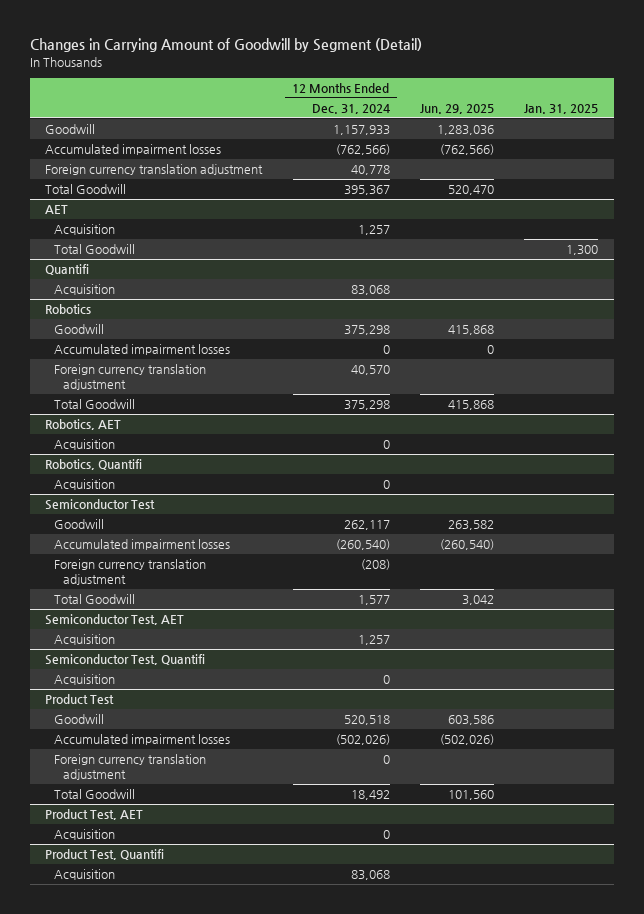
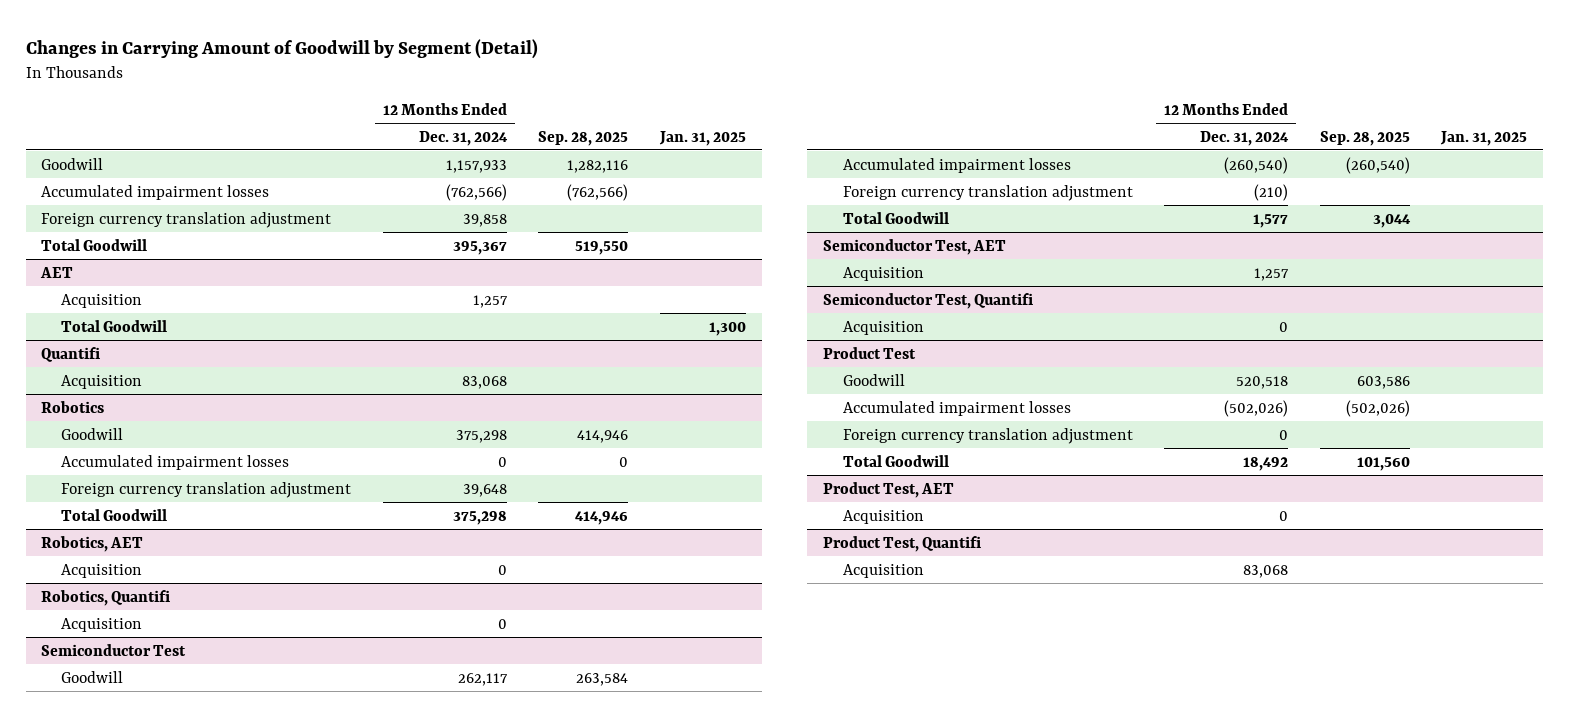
[420,104,495,115] Jun. 29, 2025 -> none
none -> [538,130,629,146] Sep. 28, 2025
[350,165,390,176] 40,778 -> [462,213,507,227] 39,858
[350,365,390,376] 40,570 -> [462,483,507,497] 39,648
[360,559,390,571] (208) -> [1254,183,1289,201] (210)

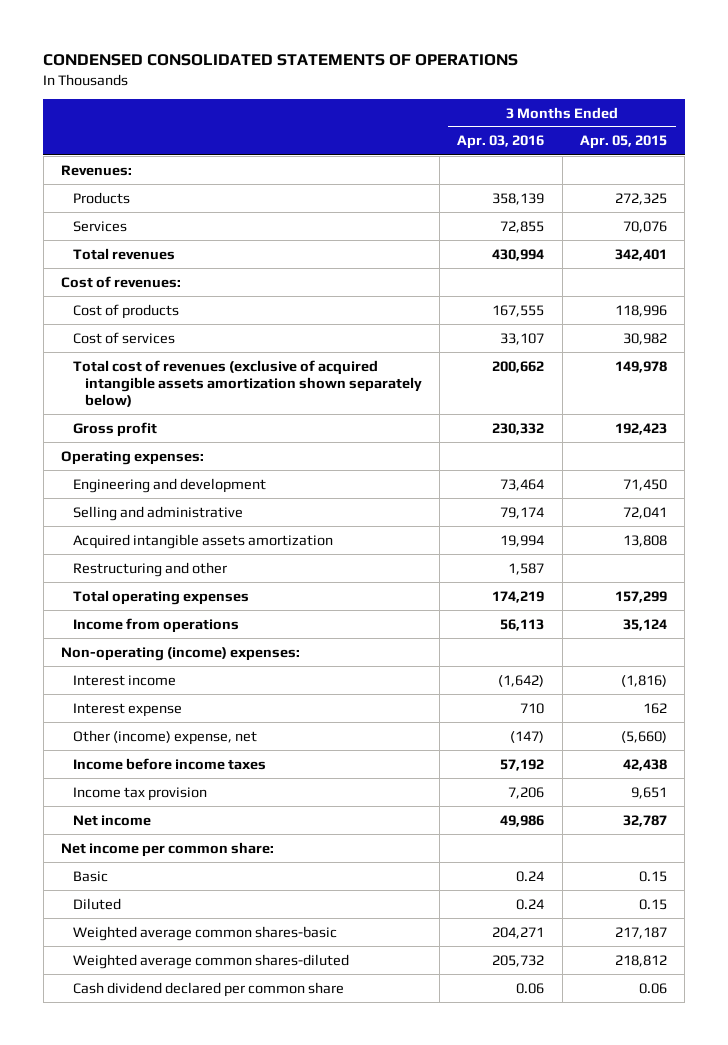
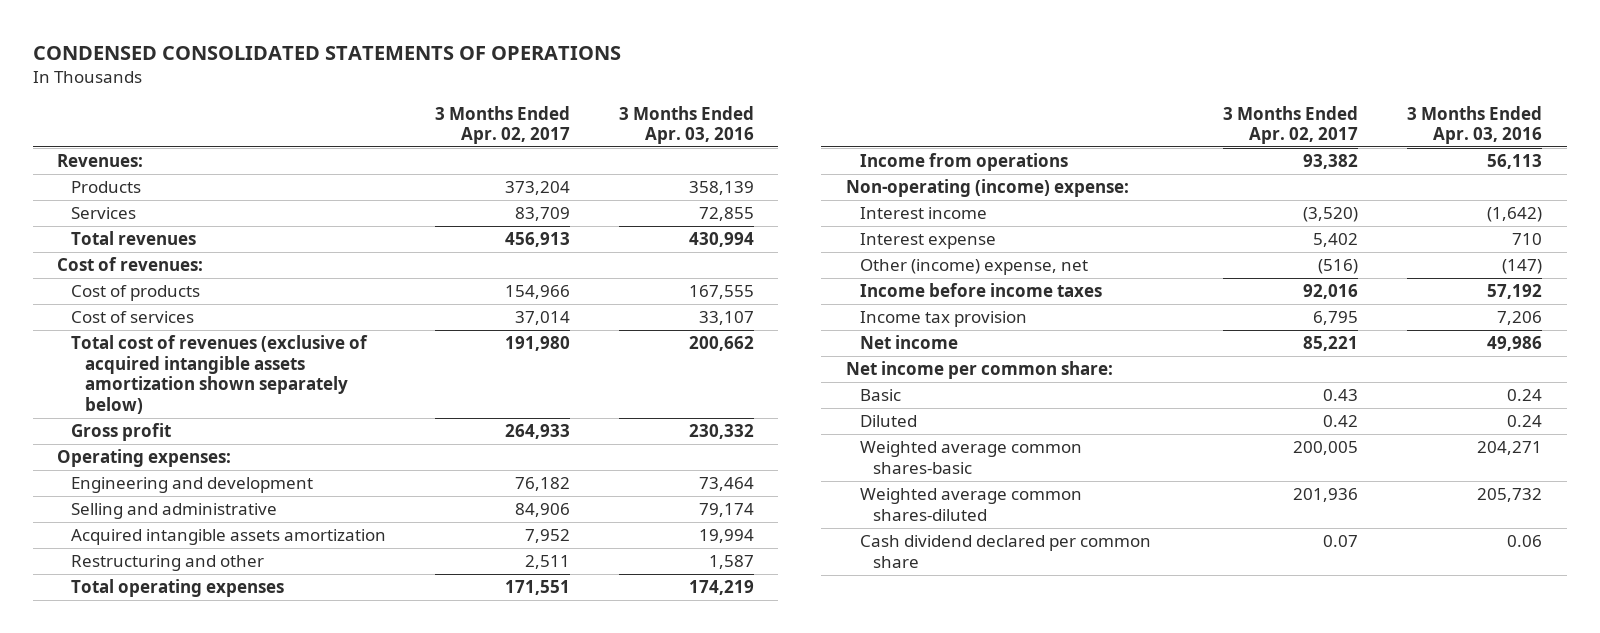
[579,135,667,150] Apr. 05, 2015 -> none
none -> [435,105,571,145] 3 Months Ended Apr. 02, 2017
[61,646,301,661] Non-operating (income) expenses: -> [845,179,1129,198] Non-operating (income) expense:

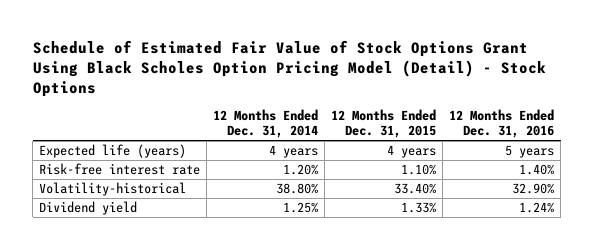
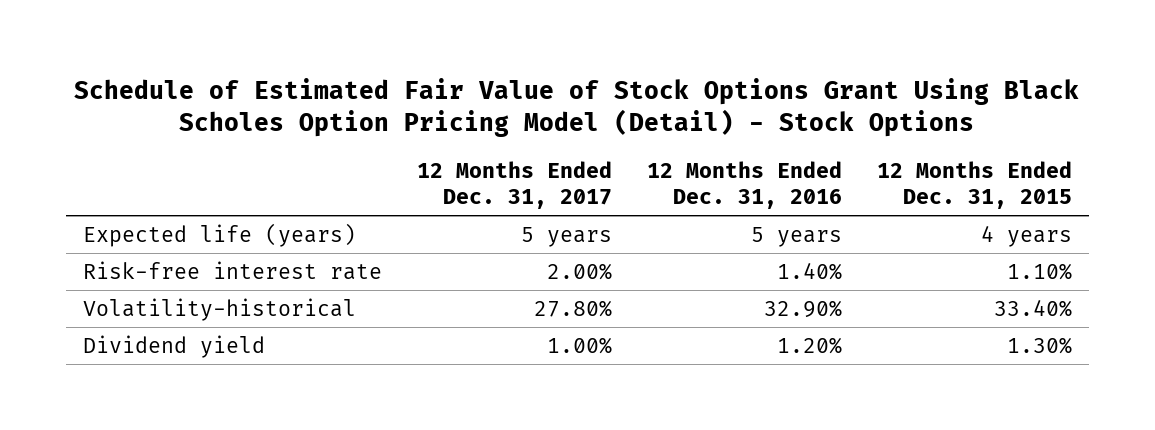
[213,109,319,139] 12 Months Ended Dec. 31, 2014 -> none
none -> [417,160,613,210] 12 Months Ended Dec. 31, 2017
[401,201,437,213] 1.33% -> [1006,336,1072,354] 1.30%
[519,201,555,213] 1.24% -> [776,336,842,354] 1.20%

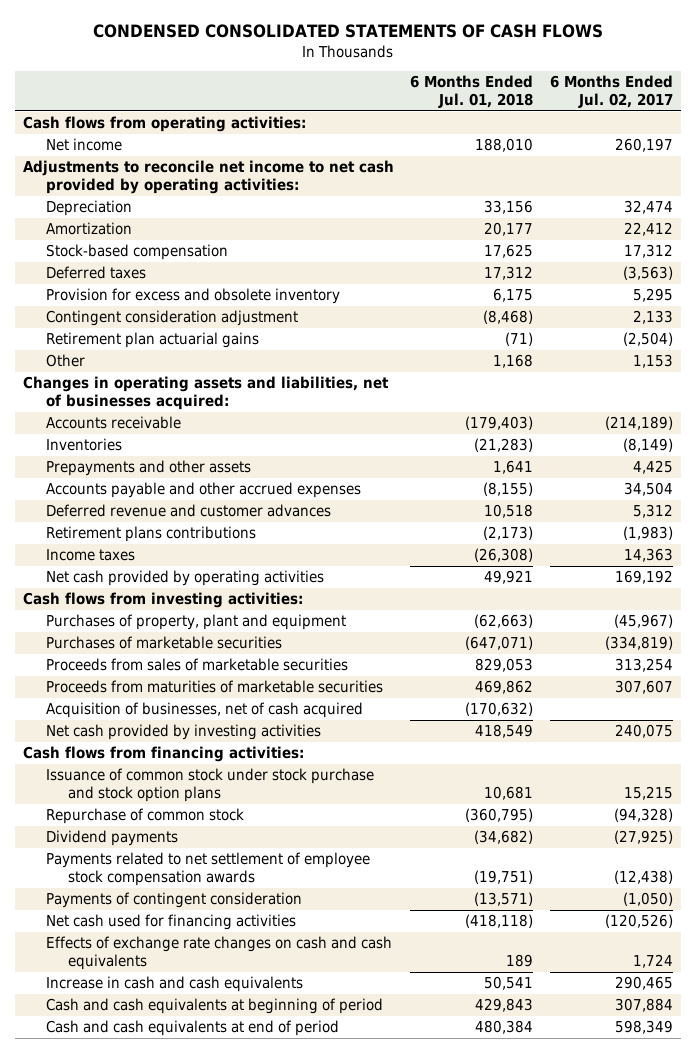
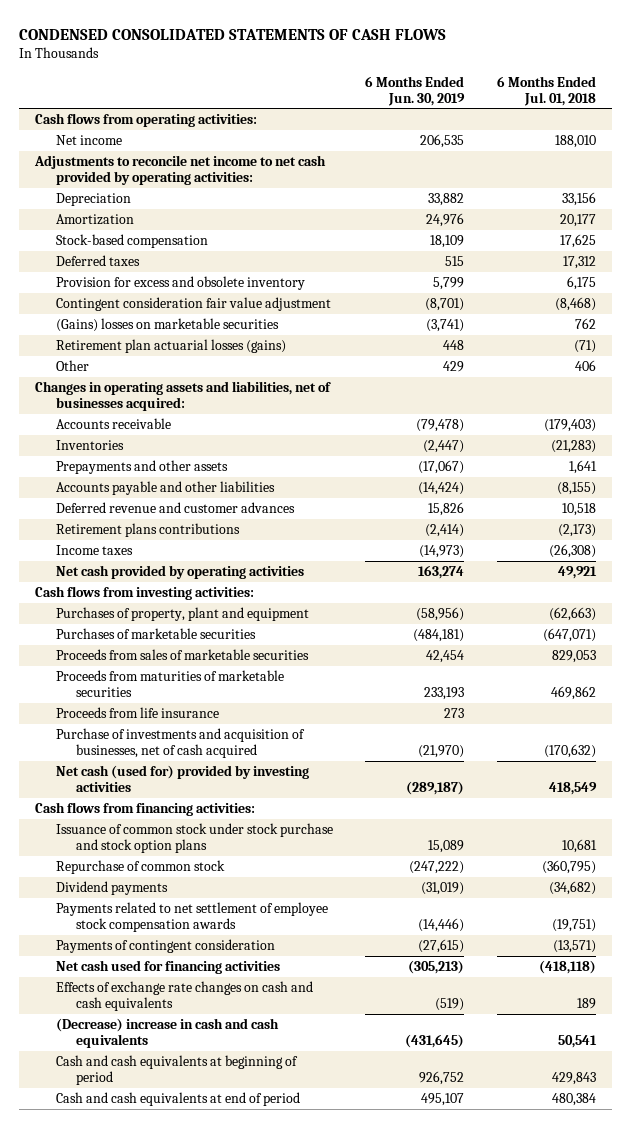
[549,75,673,109] 6 Months Ended Jul. 02, 2017 -> none
none -> [365,75,466,106] 6 Months Ended Jun. 30, 2019
[45,310,298,327] Contingent consideration adjustment -> [55,297,331,312] Contingent consideration fair value adjustment
none -> [55,318,279,333] (Gains) losses on marketable securities
[45,332,259,349] Retirement plan actuarial gains -> [55,339,286,354] Retirement plan actuarial losses (gains)
[493,354,534,369] 1,168 -> [574,360,596,372] 406
[45,482,361,499] Accounts payable and other accrued expenses -> [55,481,275,496] Accounts payable and other liabilities
none -> [55,707,219,719] Proceeds from life insurance
[45,702,363,719] Acquisition of businesses, net of cash acquired -> [55,728,305,759] Purchase of investments and acquisition of businesses, net of cash acquired
[45,724,321,741] Net cash provided by investing activities -> [55,765,309,793] Net cash (used for) provided by investing activities
[45,976,303,993] Increase in cash and cash equivalents -> [55,1018,279,1049] (Decrease) increase in cash and cash equivalents

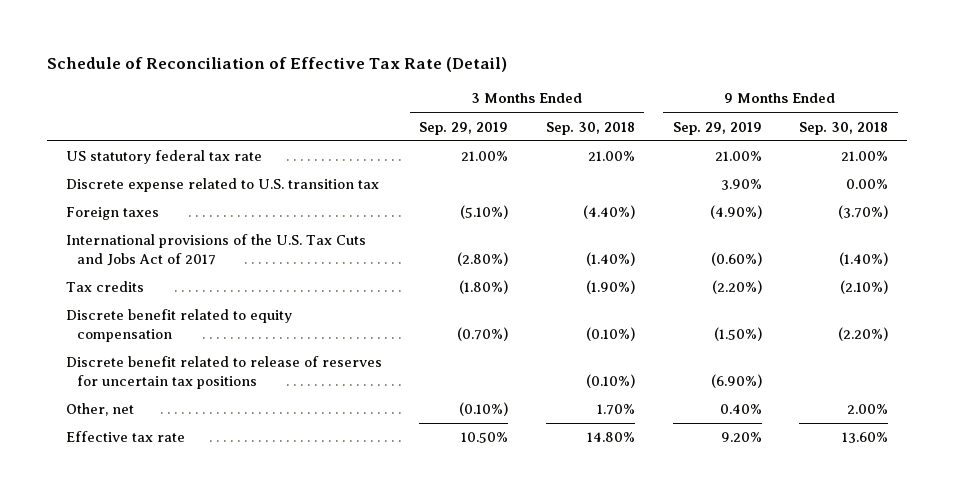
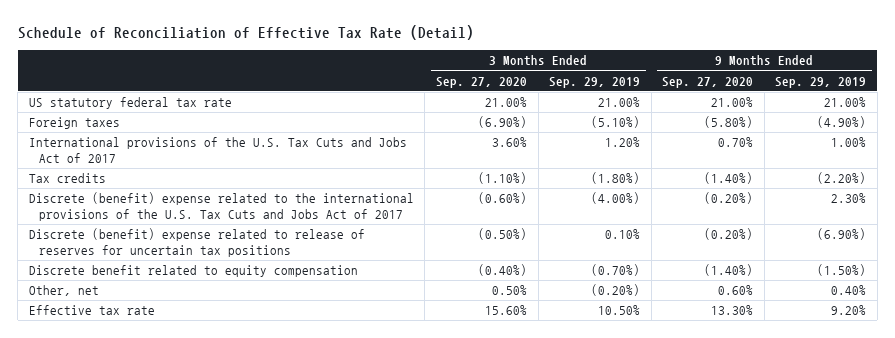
[545,121,635,135] Sep. 30, 2018 -> none
[799,121,889,135] Sep. 30, 2018 -> none
none -> [436,76,528,88] Sep. 27, 2020
none -> [662,76,754,88] Sep. 27, 2020
[65,178,379,193] Discrete expense related to U.S. transition tax -> none
[457,251,509,266] (2.80%) -> [605,137,641,148] 1.20%
[710,251,762,266] (0.60%) -> [831,137,867,148] 1.00%
none -> [28,192,414,221] Discrete (benefit) expense related to the international provisions of the U.S. Tax Cuts and Jobs Act of 2017
none -> [28,228,365,257] Discrete (benefit) expense related to release of reserves for uncertain tax positions
[65,356,382,389] Discrete benefit related to release of reserves for uncertain tax positions -> none
[459,402,509,417] (0.10%) -> [591,284,641,297] (0.20%)

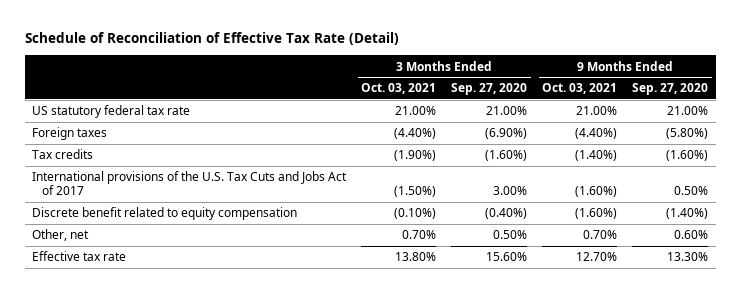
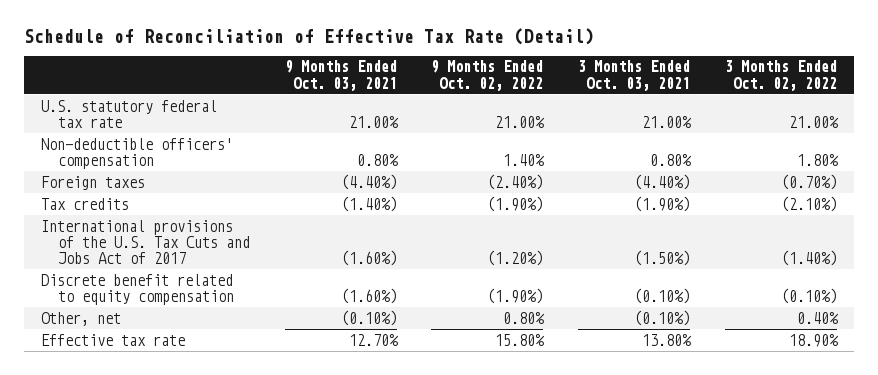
[451,83,528,96] Sep. 27, 2020 -> none
[632,83,709,96] Sep. 27, 2020 -> none
none -> [431,60,544,91] 9 Months Ended Oct. 02, 2022
none -> [724,60,837,91] 3 Months Ended Oct. 02, 2022
[32,105,191,119] US statutory federal tax rate -> [41,99,218,128] U.S. statutory federal tax rate
none -> [41,137,234,169] Non-deductible officers' compensation
[402,230,437,240] 0.70% -> [634,309,691,326] (0.10%)
[583,230,618,240] 0.70% -> [340,309,397,326] (0.10%)

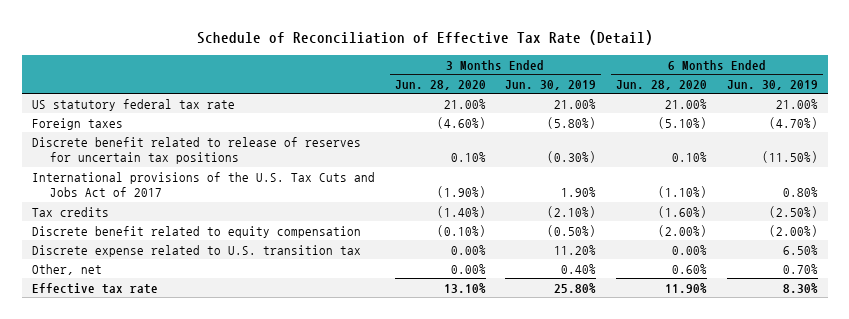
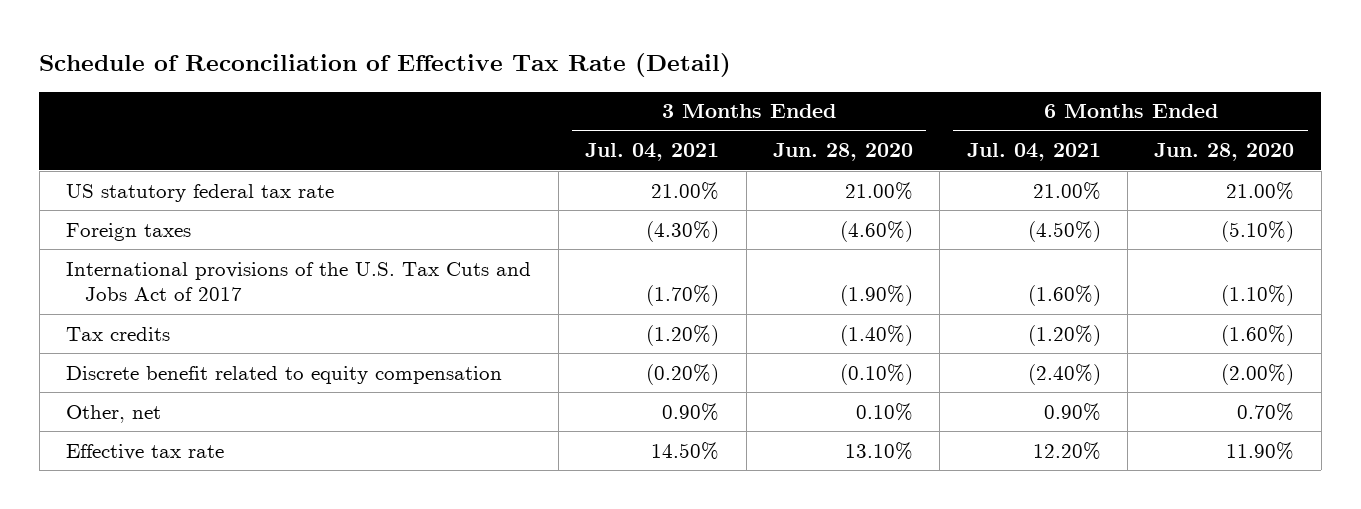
[505,79,597,90] Jun. 30, 2019 -> none
[726,79,818,90] Jun. 30, 2019 -> none
none -> [585,143,720,162] Jul. 04, 2021
none -> [966,143,1101,162] Jul. 04, 2021
[31,136,361,165] Discrete benefit related to release of reserves for uncertain tax positions -> none
[31,244,361,257] Discrete expense related to U.S. transition tax -> none
[450,263,486,274] 0.00% -> [855,402,913,421] 0.10%
[671,263,707,274] 0.60% -> [1237,402,1295,421] 0.70%

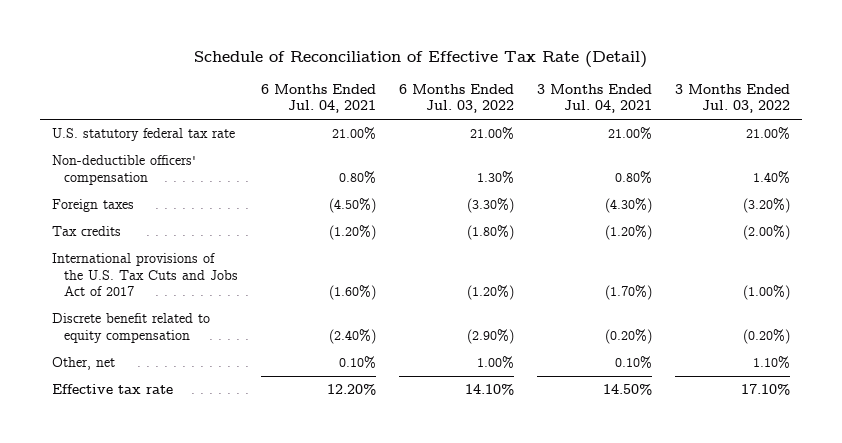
[772,143,913,162] Jun. 28, 2020 -> none
[1154,143,1295,162] Jun. 28, 2020 -> none
none -> [398,83,514,114] 6 Months Ended Jul. 03, 2022
none -> [675,83,791,114] 3 Months Ended Jul. 03, 2022
[66,183,335,202] US statutory federal tax rate -> [52,128,236,142] U.S. statutory federal tax rate
none -> [52,155,197,185] Non-deductible officers' compensation
[66,261,532,302] International provisions of the U.S. Tax Cuts and Jobs Act of 2017 -> [52,253,238,297] International provisions of the U.S. Tax Cuts and Jobs Act of 2017
[662,402,720,421] 0.90% -> [615,356,653,370] 0.10%
[1043,402,1101,421] 0.90% -> [338,356,376,370] 0.10%

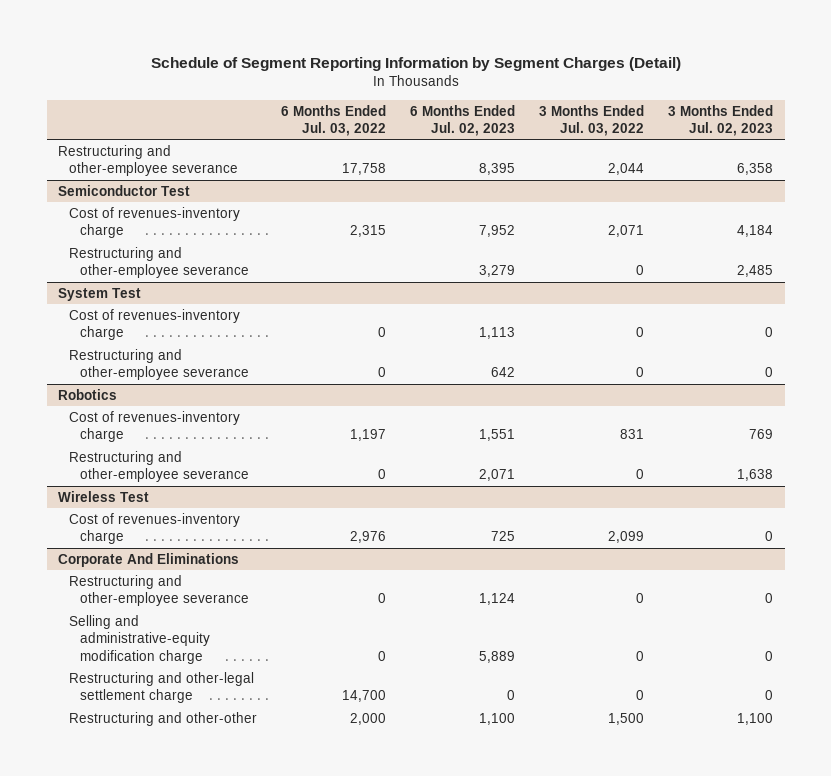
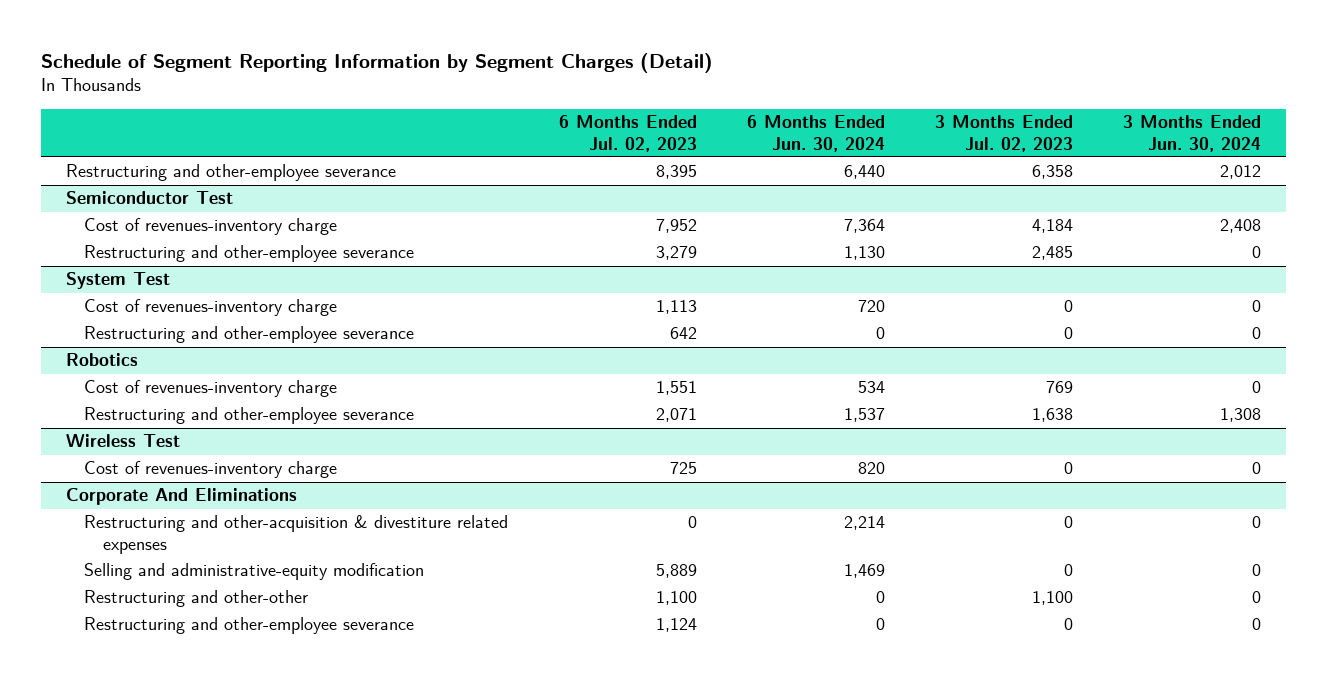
[281,104,387,136] 6 Months Ended Jul. 03, 2022 -> none
[539,104,645,136] 3 Months Ended Jul. 03, 2022 -> none
none -> [746,114,885,152] 6 Months Ended Jun. 30, 2024
none -> [1123,114,1262,152] 3 Months Ended Jun. 30, 2024
[69,671,255,704] Restructuring and other-legal settlement charge -> none
none -> [84,515,509,554] Restructuring and other-acquisition & divestiture related expenses
[69,614,211,664] Selling and administrative-equity modification charge -> [84,563,425,581] Selling and administrative-equity modification
[69,574,250,607] Restructuring and other-employee severance -> [84,617,415,635] Restructuring and other-employee severance

